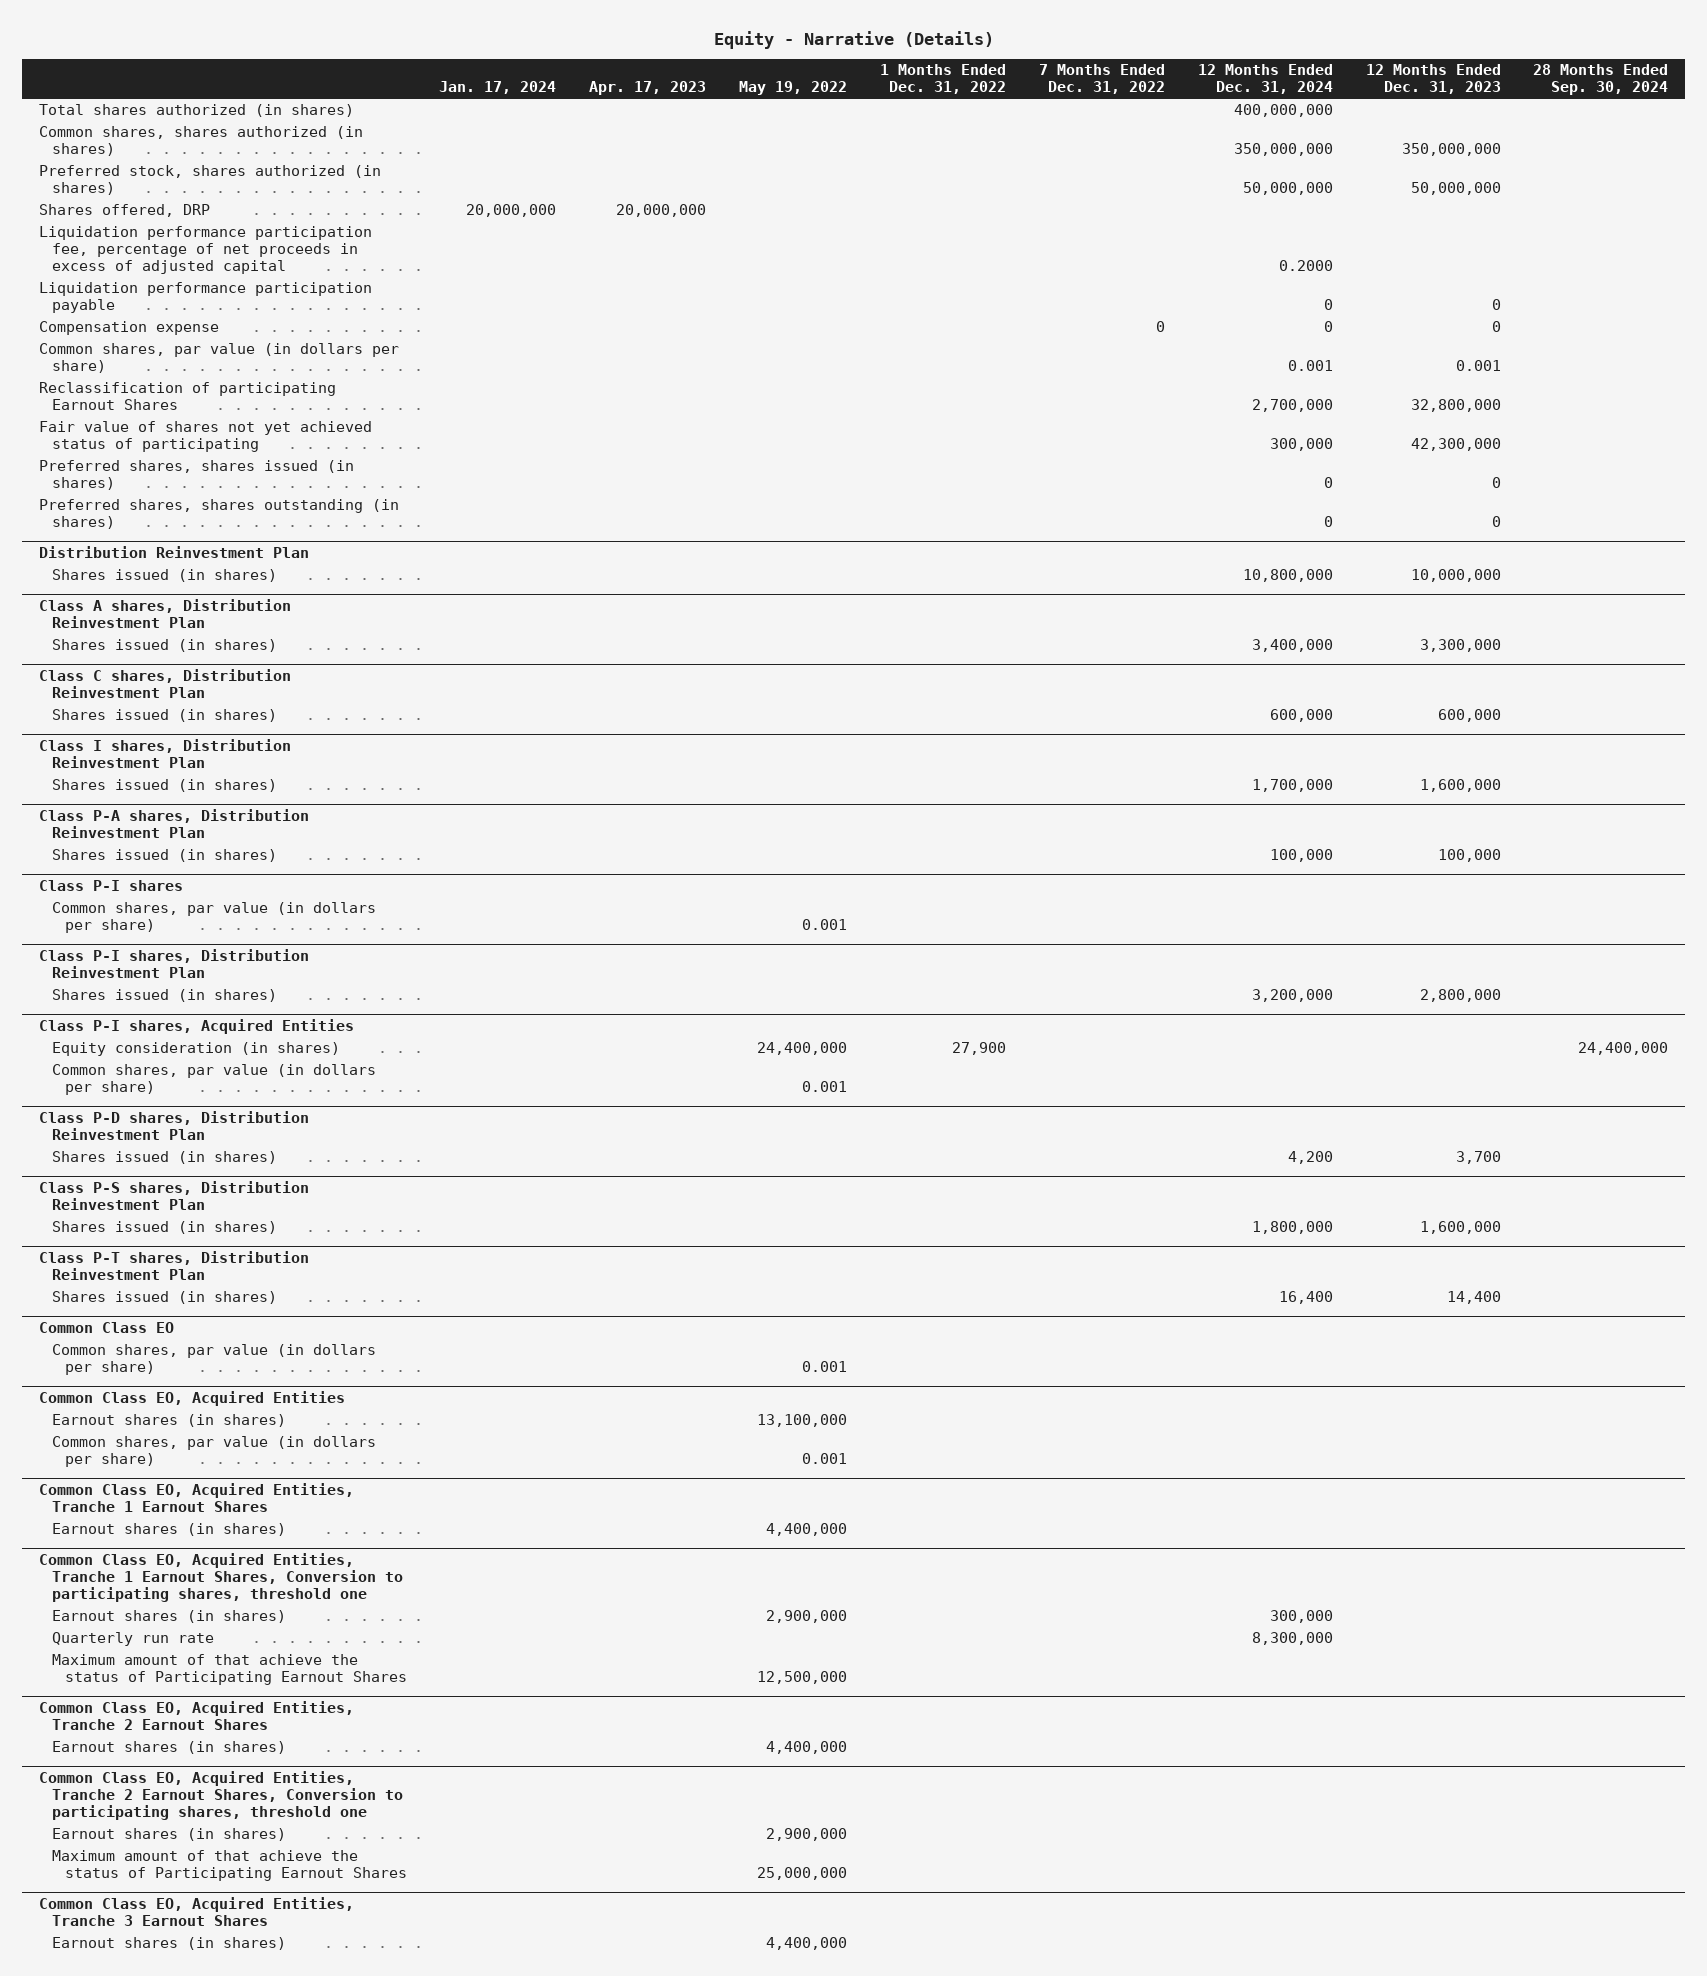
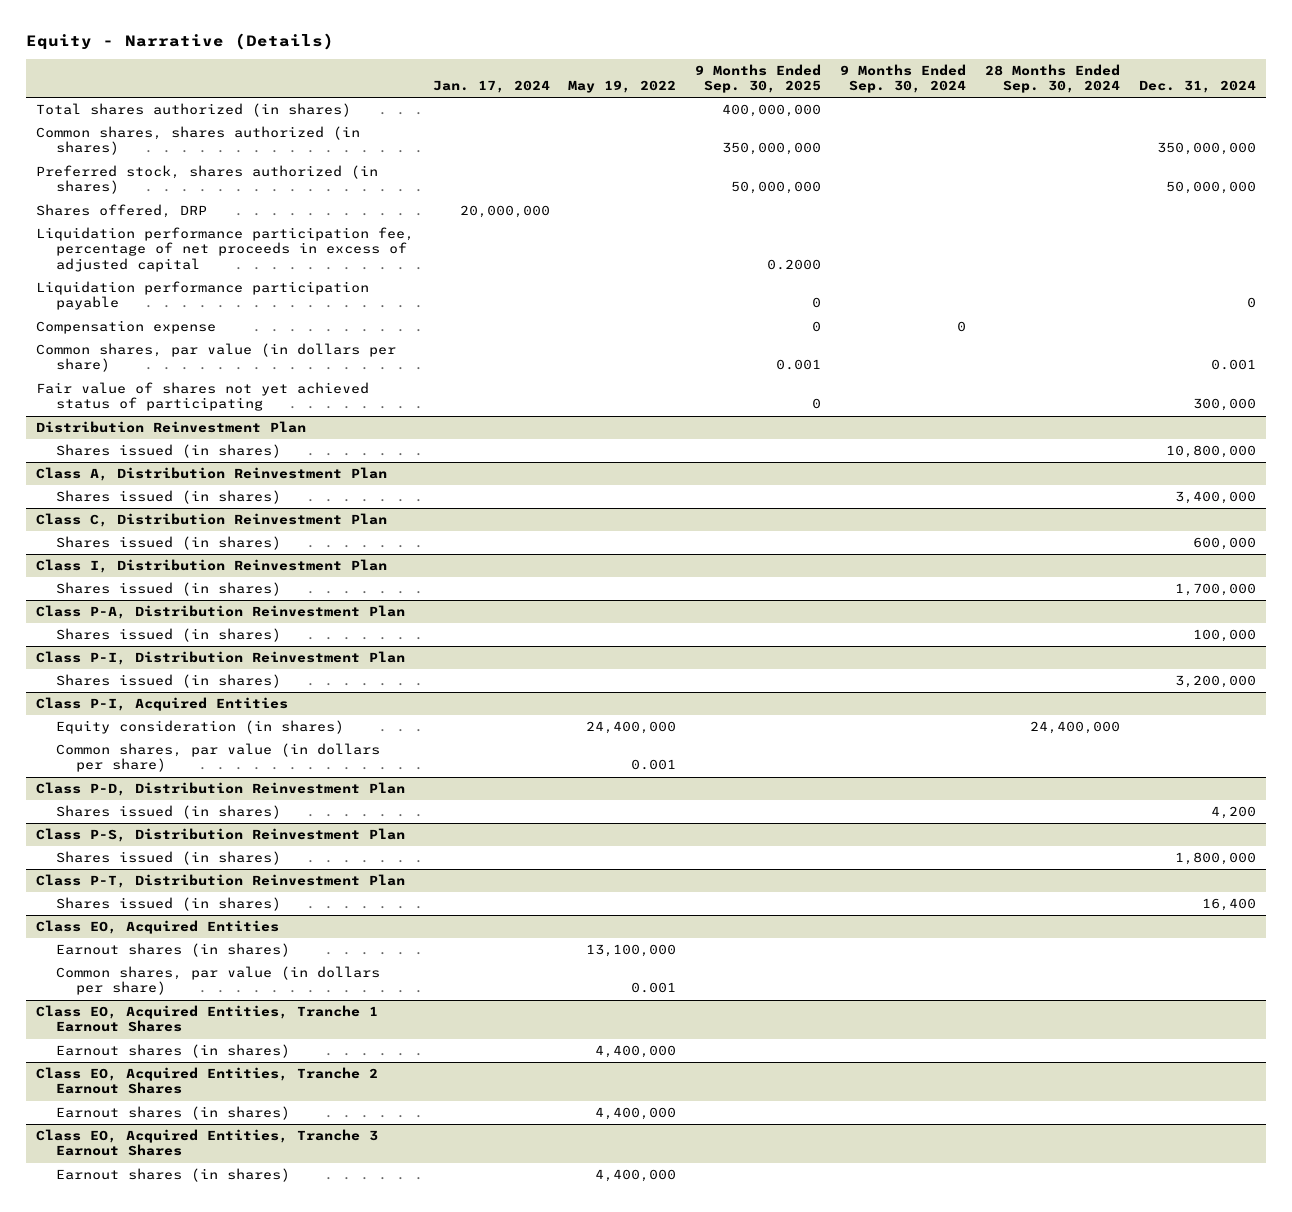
[589,81,707,96] Apr. 17, 2023 -> none
[879,64,1006,95] 1 Months Ended Dec. 31, 2022 -> none
[1038,64,1165,95] 7 Months Ended Dec. 31, 2022 -> none
[1197,64,1333,95] 12 Months Ended Dec. 31, 2024 -> none
[1365,64,1501,95] 12 Months Ended Dec. 31, 2023 -> none
none -> [695,64,822,94] 9 Months Ended Sep. 30, 2025
none -> [840,64,967,94] 9 Months Ended Sep. 30, 2024
none -> [1139,80,1257,94] Dec. 31, 2024
[38,382,336,411] Reclassification of participating Earnout Shares -> none
[38,460,354,491] Preferred shares, shares issued (in shares) -> none
[38,499,399,530] Preferred shares, shares outstanding (in shares) -> none
[38,598,291,628] Class A shares, Distribution Reinvestment Plan -> [35,467,387,482] Class A, Distribution Reinvestment Plan
[38,668,291,698] Class C shares, Distribution Reinvestment Plan -> [35,513,387,528] Class C, Distribution Reinvestment Plan
[38,738,291,768] Class I shares, Distribution Reinvestment Plan -> [35,559,387,574] Class I, Distribution Reinvestment Plan
[38,808,309,838] Class P-A shares, Distribution Reinvestment Plan -> [35,605,405,620] Class P-A, Distribution Reinvestment Plan
[38,879,183,891] Class P-I shares -> none
[51,902,376,934] Common shares, par value (in dollars per share) -> none
[38,948,309,978] Class P-I shares, Distribution Reinvestment Plan -> [35,651,405,666] Class P-I, Distribution Reinvestment Plan
[38,1018,354,1034] Class P-I shares, Acquired Entities -> [35,697,288,712] Class P-I, Acquired Entities
[38,1110,309,1140] Class P-D shares, Distribution Reinvestment Plan -> [35,782,405,797] Class P-D, Distribution Reinvestment Plan
[38,1180,309,1210] Class P-S shares, Distribution Reinvestment Plan -> [35,828,405,843] Class P-S, Distribution Reinvestment Plan
[38,1250,309,1280] Class P-T shares, Distribution Reinvestment Plan -> [35,874,405,889] Class P-T, Distribution Reinvestment Plan
[38,1321,174,1333] Common Class EO -> none
[51,1344,376,1376] Common shares, par value (in dollars per share) -> none
[38,1390,345,1406] Common Class EO, Acquired Entities -> [35,920,279,935] Class EO, Acquired Entities
[38,1482,354,1512] Common Class EO, Acquired Entities, Tranche 1 Earnout Shares -> [35,1005,378,1033] Class EO, Acquired Entities, Tranche 1 Earnout Shares
[38,1552,403,1602] Common Class EO, Acquired Entities, Tranche 1 Earnout Shares, Conversion to participating shares, threshold one -> none
[51,1610,286,1624] Earnout shares (in shares) -> none
[51,1632,214,1647] Quarterly run rate -> none
[51,1654,407,1686] Maximum amount of that achieve the status of Participating Earnout Shares -> none
[38,1700,354,1730] Common Class EO, Acquired Entities, Tranche 2 Earnout Shares -> [35,1067,378,1095] Class EO, Acquired Entities, Tranche 2 Earnout Shares
[38,1770,403,1820] Common Class EO, Acquired Entities, Tranche 2 Earnout Shares, Conversion to participating shares, threshold one -> none
[51,1828,286,1842] Earnout shares (in shares) -> none
[51,1850,407,1882] Maximum amount of that achieve the status of Participating Earnout Shares -> none
[38,1896,354,1926] Common Class EO, Acquired Entities, Tranche 3 Earnout Shares -> [35,1129,378,1157] Class EO, Acquired Entities, Tranche 3 Earnout Shares

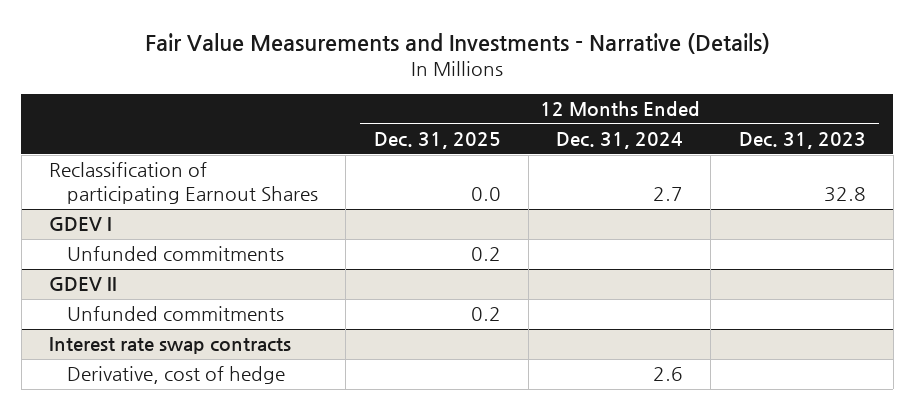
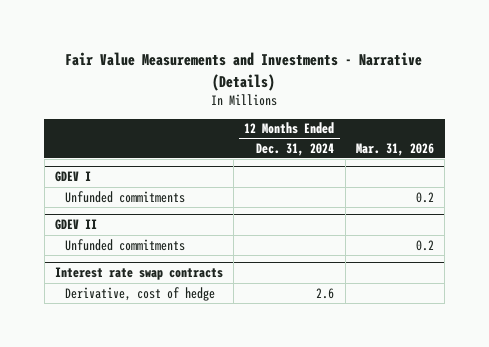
[373,132,501,150] Dec. 31, 2025 -> none
[738,132,866,150] Dec. 31, 2023 -> none
none -> [356,142,435,156] Mar. 31, 2026
[48,162,319,205] Reclassification of participating Earnout Shares -> none

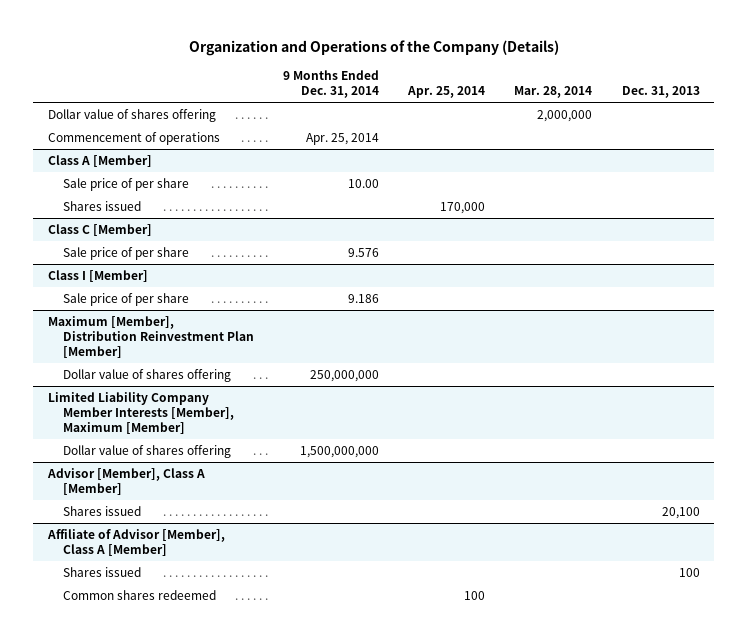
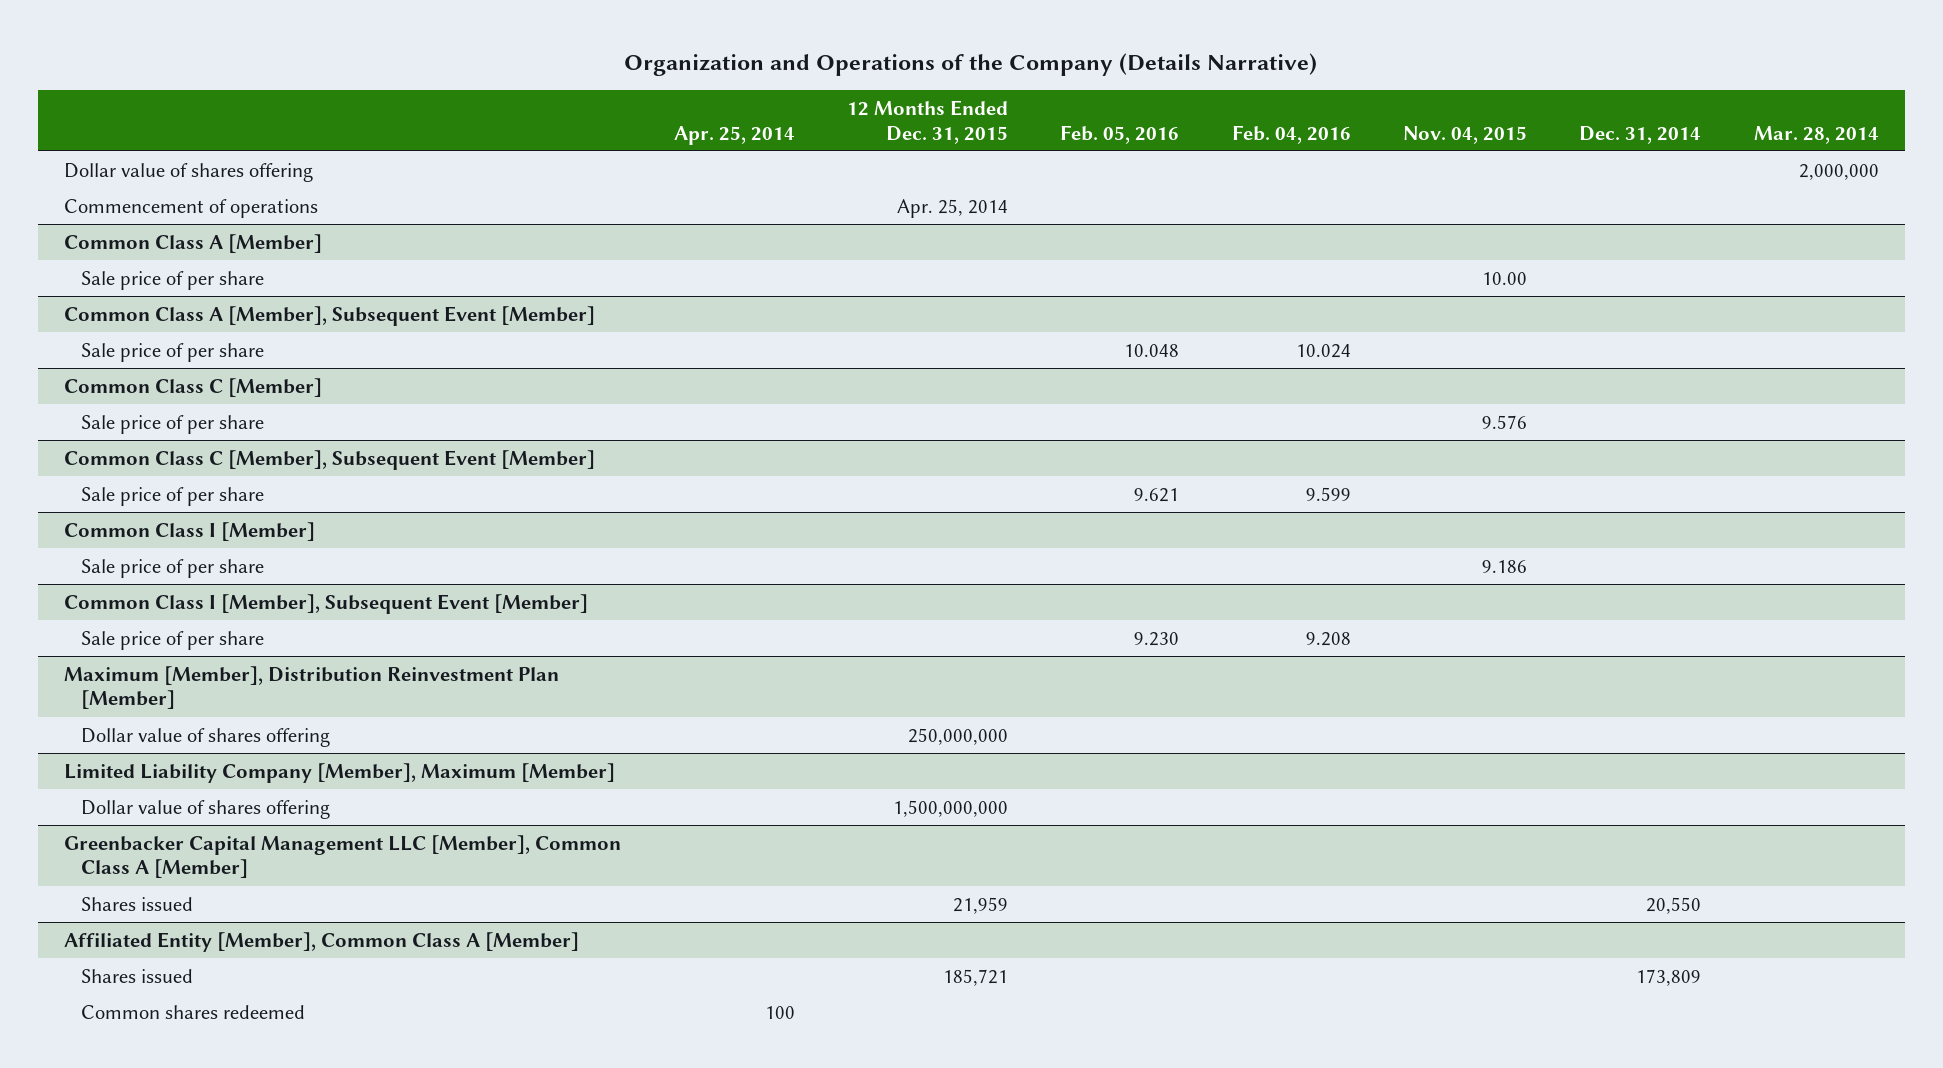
[188,40,559,57] Organization and Operations of the Company (Details) -> [624,52,1318,76] Organization and Operations of the Company (Details Narrative)
[283,70,380,98] 9 Months Ended Dec. 31, 2014 -> none
[621,85,700,98] Dec. 31, 2013 -> none
none -> [846,99,1008,144] 12 Months Ended Dec. 31, 2015
none -> [1060,124,1180,144] Feb. 05, 2016
none -> [1231,124,1351,144] Feb. 04, 2016
none -> [1402,125,1527,144] Nov. 04, 2015
none -> [1579,125,1702,144] Dec. 31, 2014
[48,154,153,167] Class A [Member] -> [64,233,323,253] Common Class A [Member]
[62,200,141,211] Shares issued -> none
none -> [64,305,596,326] Common Class A [Member], Subsequent Event [Member]
none -> [80,342,264,362] Sale price of per share
[48,223,153,236] Class C [Member] -> [64,377,323,397] Common Class C [Member]
none -> [64,449,596,470] Common Class C [Member], Subsequent Event [Member]
none -> [80,486,264,506] Sale price of per share
none -> [64,521,316,541] Common Class I [Member]
none -> [80,558,264,578] Sale price of per share
[48,269,149,282] Class I [Member] -> [64,593,589,614] Common Class I [Member], Subsequent Event [Member]
[48,391,234,434] Limited Liability Company Member Interests [Member], Maximum [Member] -> [64,762,616,783] Limited Liability Company [Member], Maximum [Member]
[47,467,206,495] Advisor [Member], Class A [Member] -> none
[62,505,141,516] Shares issued -> none
none -> [64,834,622,879] Greenbacker Capital Management LLC [Member], Common Class A [Member]
none -> [80,896,193,911] Shares issued
[47,528,226,556] Affiliate of Advisor [Member], Class A [Member] -> [64,931,580,952] Affiliated Entity [Member], Common Class A [Member]

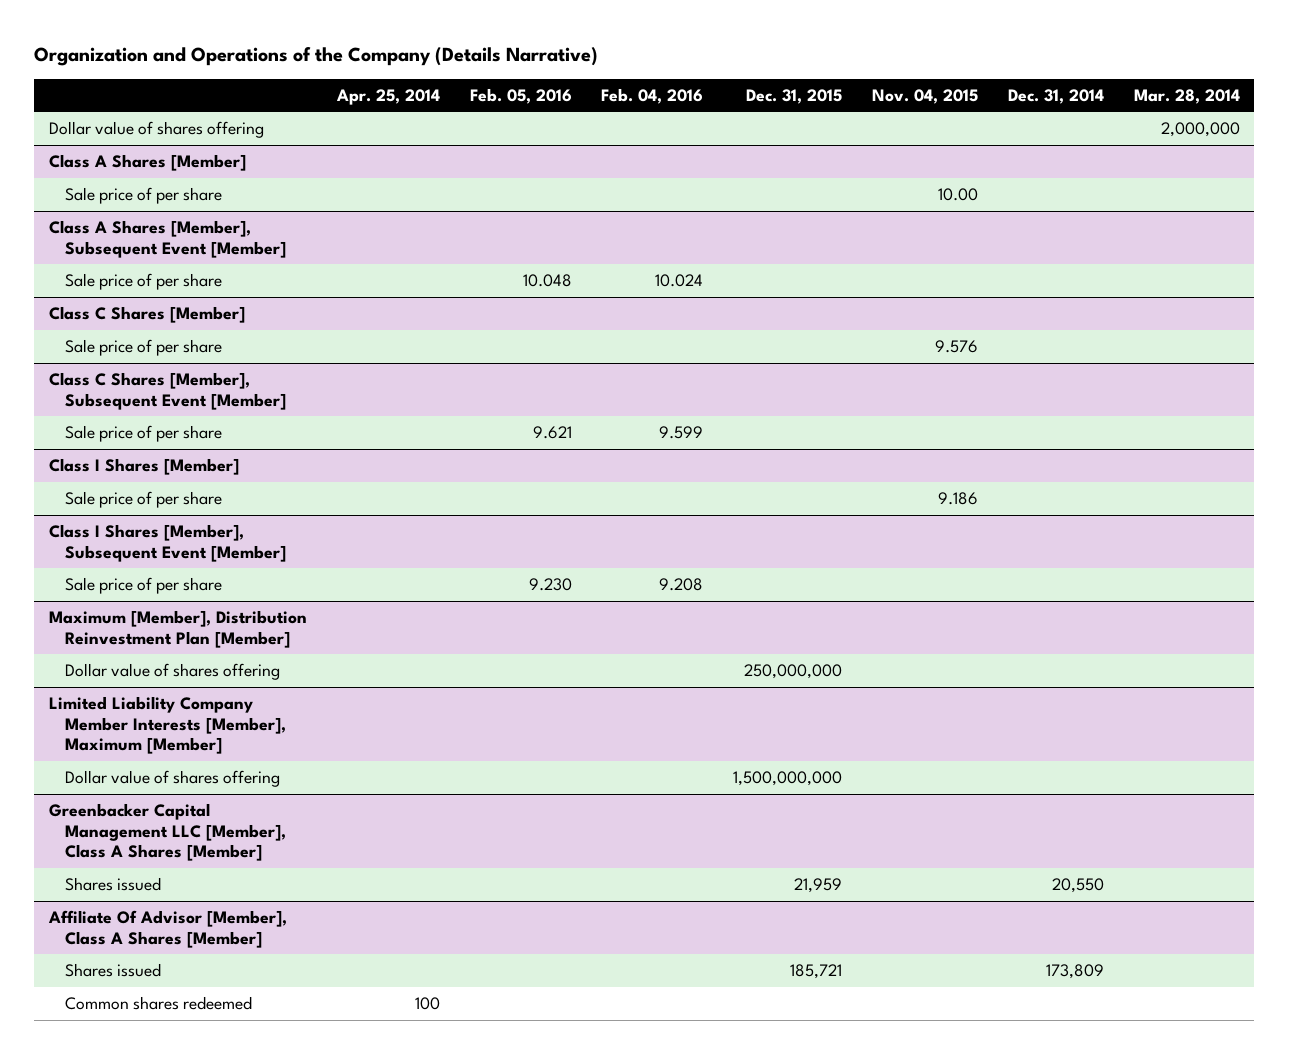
[846,99,1008,144] 12 Months Ended Dec. 31, 2015 -> none
none -> [746,88,843,104] Dec. 31, 2015
[64,198,319,218] Commencement of operations -> none
[64,233,323,253] Common Class A [Member] -> [49,154,247,172] Class A Shares [Member]
[64,305,596,326] Common Class A [Member], Subsequent Event [Member] -> [49,220,286,258] Class A Shares [Member], Subsequent Event [Member]
[64,377,323,397] Common Class C [Member] -> [49,306,246,324] Class C Shares [Member]
[64,449,596,470] Common Class C [Member], Subsequent Event [Member] -> [49,372,286,410] Class C Shares [Member], Subsequent Event [Member]
[64,521,316,541] Common Class I [Member] -> [49,458,240,476] Class I Shares [Member]
[64,593,589,614] Common Class I [Member], Subsequent Event [Member] -> [49,524,286,562] Class I Shares [Member], Subsequent Event [Member]
[64,762,616,783] Limited Liability Company [Member], Maximum [Member] -> [49,696,286,755] Limited Liability Company Member Interests [Member], Maximum [Member]
[64,834,622,879] Greenbacker Capital Management LLC [Member], Common Class A [Member] -> [49,803,286,862] Greenbacker Capital Management LLC [Member], Class A Shares [Member]
[64,931,580,952] Affiliated Entity [Member], Common Class A [Member] -> [48,910,288,948] Affiliate Of Advisor [Member], Class A Shares [Member]

